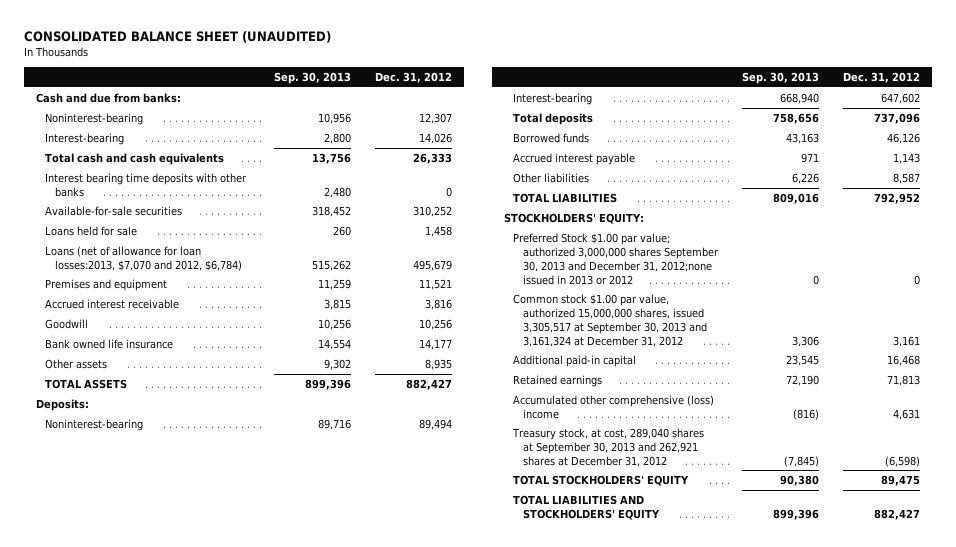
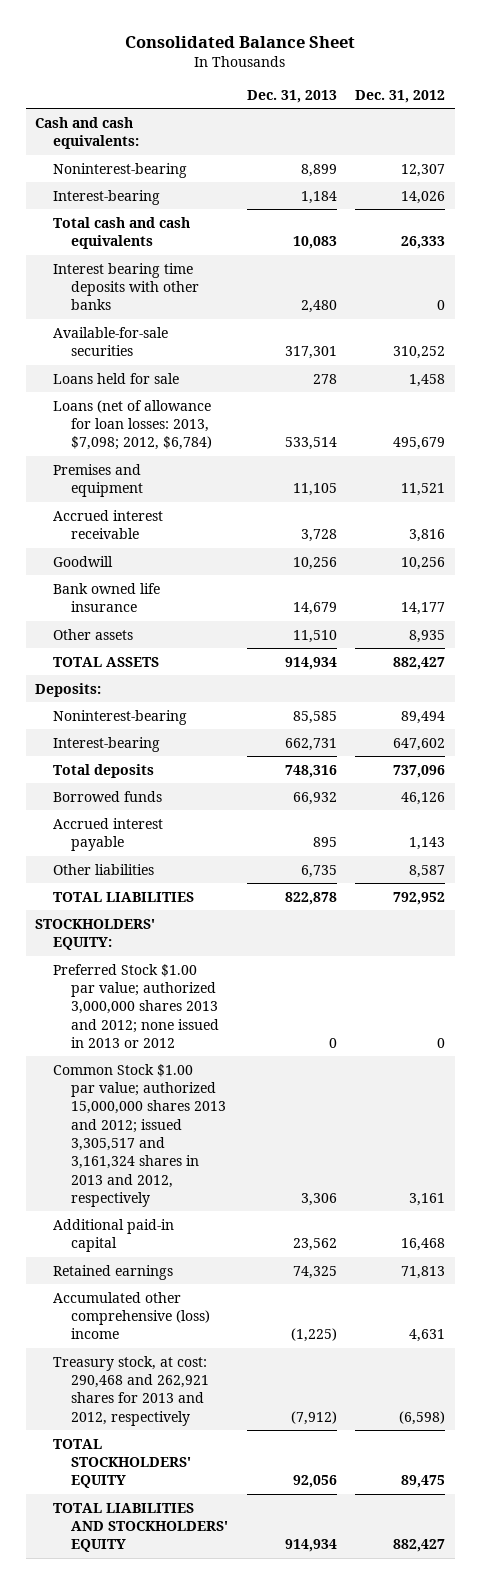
[23,31,331,44] CONSOLIDATED BALANCE SHEET (UNAUDITED) -> [125,35,356,48] Consolidated Balance Sheet
[273,72,351,85] Sep. 30, 2013 -> none
none -> [246,89,337,103] Dec. 31, 2013
[35,92,181,103] Cash and due from banks: -> [34,116,139,150] Cash and cash equivalents:
[45,245,242,271] Loans (net of allowance for loan losses:2013, $7,070 and 2012, $6,784) -> [52,399,213,451] Loans (net of allowance for loan losses: 2013, $7,098; 2012, $6,784)
[513,232,719,285] Preferred Stock $1.00 par value; authorized 3,000,000 shares September 30, 2013 and December 31, 2012;none issued in 2013 or 2012 -> [52,963,220,1048] Preferred Stock $1.00 par value; authorized 3,000,000 shares 2013 and 2012; none issued in 2013 or 2012
[513,293,707,347] Common stock $1.00 par value, authorized 15,000,000 shares, issued 3,305,517 at September 30, 2013 and 3,161,324 at December 31, 2012 -> [52,1063,227,1207] Common Stock $1.00 par value; authorized 15,000,000 shares 2013 and 2012; issued 3,305,517 and 3,161,324 shares in 2013 and 2012, respectively
[512,427,705,467] Treasury stock, at cost, 289,040 shares at September 30, 2013 and 262,921 shares at December 31, 2012 -> [52,1355,210,1426] Treasury stock, at cost: 290,468 and 262,921 shares for 2013 and 2012, respectively

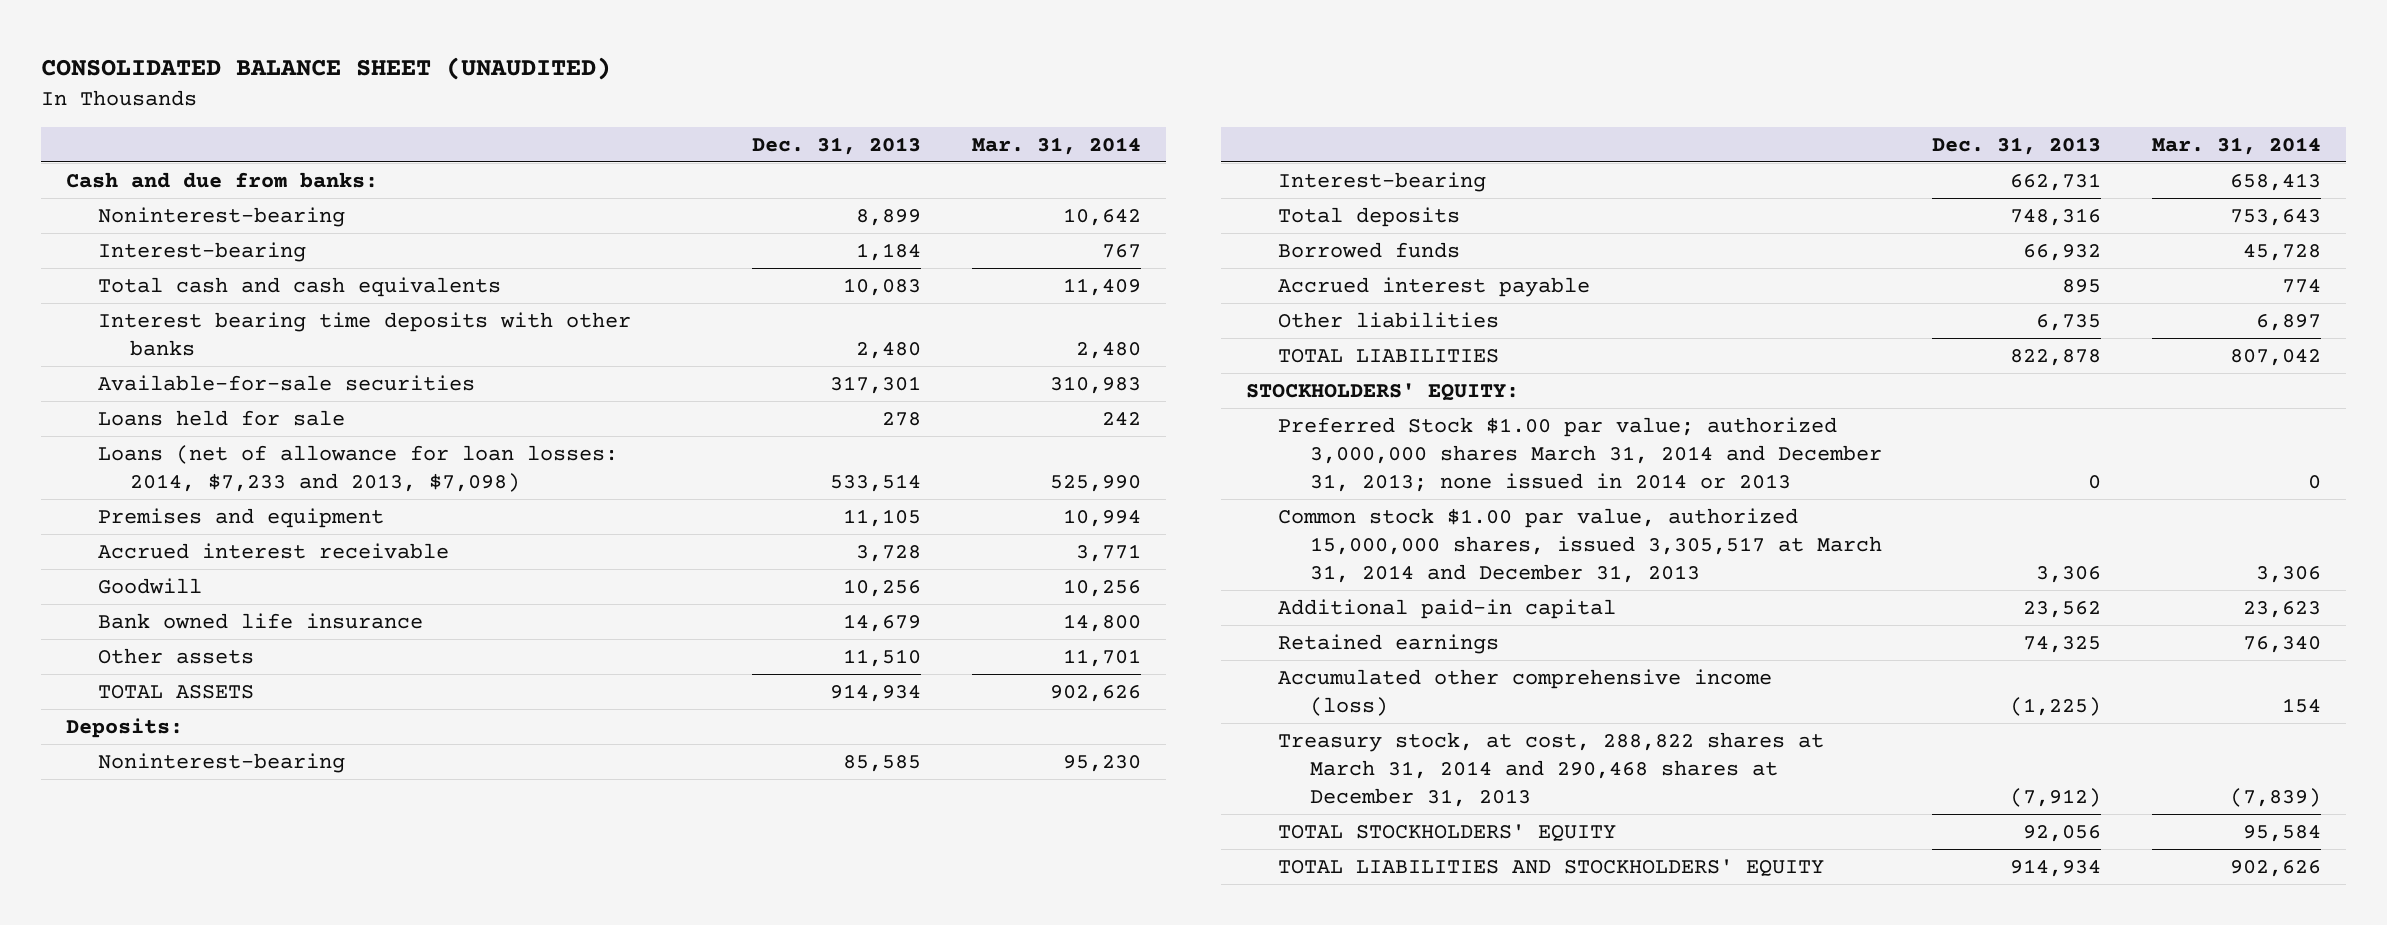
[125,35,356,48] Consolidated Balance Sheet -> [40,56,611,80] CONSOLIDATED BALANCE SHEET (UNAUDITED)
[355,89,446,103] Dec. 31, 2012 -> none
none -> [971,136,1141,155] Mar. 31, 2014
[34,116,139,150] Cash and cash equivalents: -> [65,171,378,188] Cash and due from banks:
[52,399,213,451] Loans (net of allowance for loan losses: 2013, $7,098; 2012, $6,784) -> [97,444,618,493] Loans (net of allowance for loan losses: 2014, $7,233 and 2013, $7,098)
[52,963,220,1048] Preferred Stock $1.00 par value; authorized 3,000,000 shares 2013 and 2012; none issued in 2013 or 2012 -> [1278,416,1882,493] Preferred Stock $1.00 par value; authorized 3,000,000 shares March 31, 2014 and December 31, 2013; none issued in 2014 or 2013
[52,1063,227,1207] Common Stock $1.00 par value; authorized 15,000,000 shares 2013 and 2012; issued 3,305,517 and 3,161,324 shares in 2013 and 2012, respectively -> [1278,507,1882,584] Common stock $1.00 par value, authorized 15,000,000 shares, issued 3,305,517 at March 31, 2014 and December 31, 2013
[52,1291,211,1340] Accumulated other comprehensive (loss) income -> [1278,668,1773,717] Accumulated other comprehensive income (loss)
[52,1355,210,1426] Treasury stock, at cost: 290,468 and 262,921 shares for 2013 and 2012, respectively -> [1278,731,1825,808] Treasury stock, at cost, 288,822 shares at March 31, 2014 and 290,468 shares at December 31, 2013

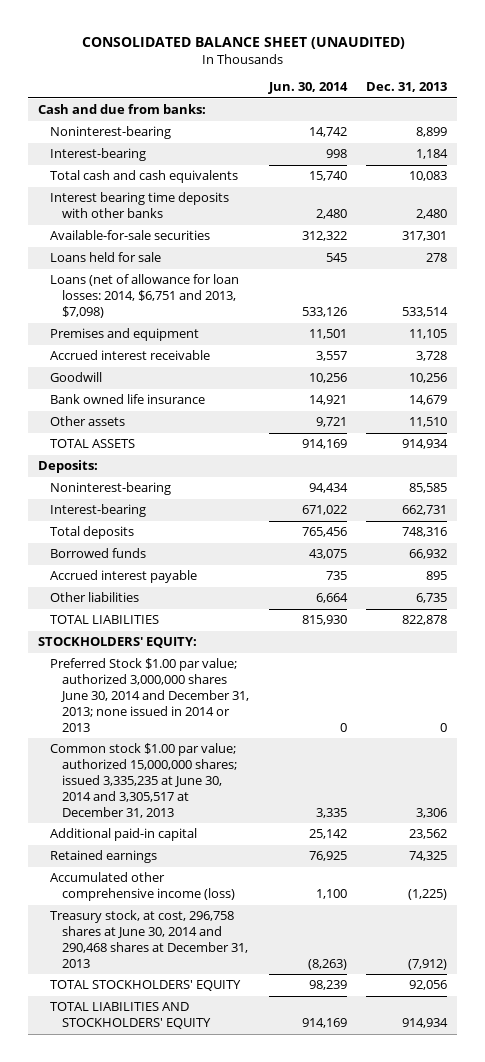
[971,136,1141,155] Mar. 31, 2014 -> none
none -> [267,82,348,95] Jun. 30, 2014
[97,444,618,493] Loans (net of allowance for loan losses: 2014, $7,233 and 2013, $7,098) -> [49,274,239,318] Loans (net of allowance for loan losses: 2014, $6,751 and 2013, $7,098)
[1278,416,1882,493] Preferred Stock $1.00 par value; authorized 3,000,000 shares March 31, 2014 and December 31, 2013; none issued in 2014 or 2013 -> [49,658,250,732] Preferred Stock $1.00 par value; authorized 3,000,000 shares June 30, 2014 and December 31, 2013; none issued in 2014 or 2013
[1278,507,1882,584] Common stock $1.00 par value, authorized 15,000,000 shares, issued 3,305,517 at March 31, 2014 and December 31, 2013 -> [49,743,238,818] Common stock $1.00 par value; authorized 15,000,000 shares; issued 3,335,235 at June 30, 2014 and 3,305,517 at December 31, 2013
[1278,731,1825,808] Treasury stock, at cost, 288,822 shares at March 31, 2014 and 290,468 shares at December 31, 2013 -> [49,910,249,968] Treasury stock, at cost, 296,758 shares at June 30, 2014 and 290,468 shares at December 31, 2013

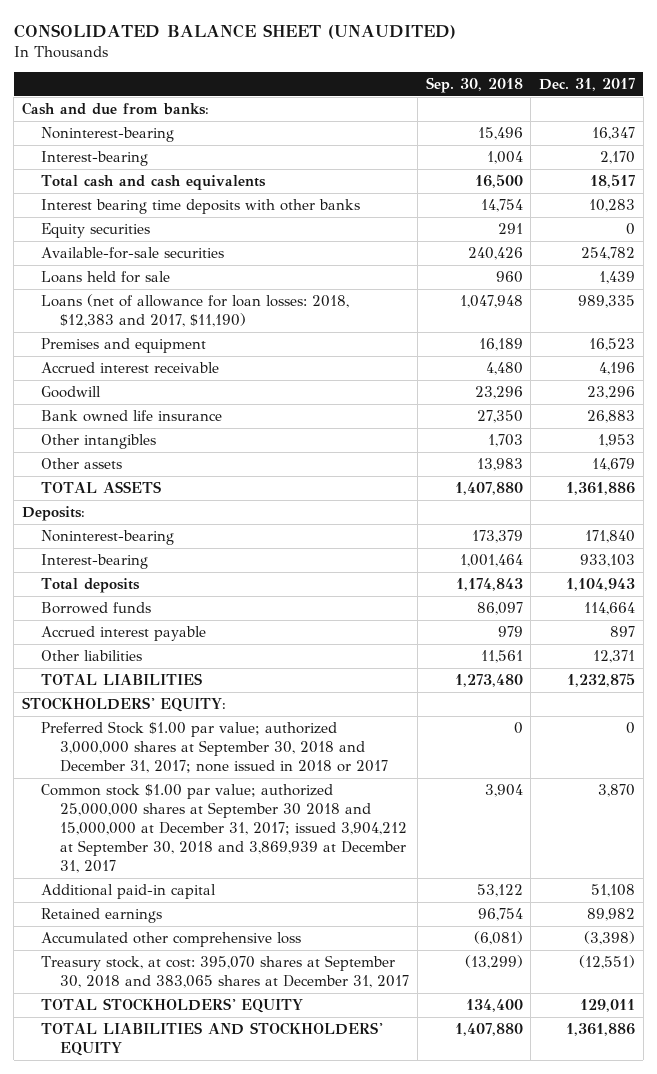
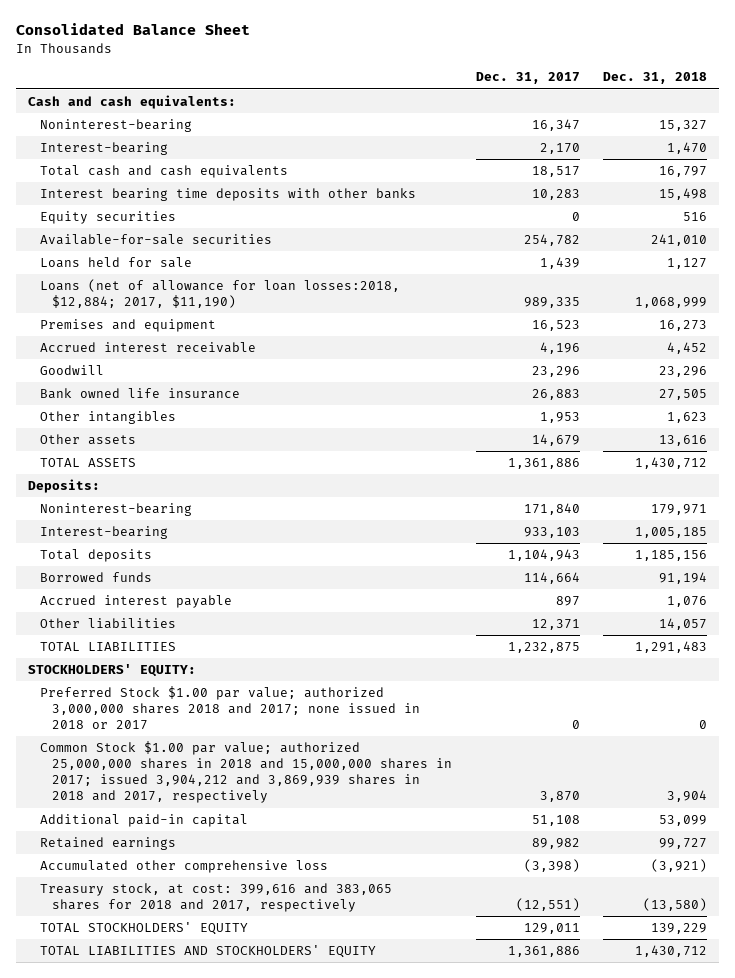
[13,23,456,39] CONSOLIDATED BALANCE SHEET (UNAUDITED) -> [15,23,250,36] Consolidated Balance Sheet
[425,76,523,93] Sep. 30, 2018 -> none
none -> [603,72,708,85] Dec. 31, 2018
[21,102,209,116] Cash and due from banks: -> [27,95,236,110] Cash and cash equivalents:
[41,294,350,328] Loans (net of allowance for loan losses: 2018, $12,383 and 2017, $11,190) -> [39,279,400,309] Loans (net of allowance for loan losses:2018, $12,884; 2017, $11,190)
[41,721,389,774] Preferred Stock $1.00 par value; authorized 3,000,000 shares at September 30, 2018 and December 31, 2017; none issued in 2018 or 2017 -> [39,686,420,731] Preferred Stock $1.00 par value; authorized 3,000,000 shares 2018 and 2017; none issued in 2018 or 2017
[41,784,408,874] Common stock $1.00 par value; authorized 25,000,000 shares at September 30 2018 and 15,000,000 at December 31, 2017; issued 3,904,212 at September 30, 2018 and 3,869,939 at December 31, 2017 -> [39,741,452,804] Common Stock $1.00 par value; authorized 25,000,000 shares in 2018 and 15,000,000 shares in 2017; issued 3,904,212 and 3,869,939 shares in 2018 and 2017, respectively
[41,955,410,989] Treasury stock, at cost: 395,070 shares at September 30, 2018 and 383,065 shares at December 31, 2017 -> [39,883,392,913] Treasury stock, at cost: 399,616 and 383,065 shares for 2018 and 2017, respectively

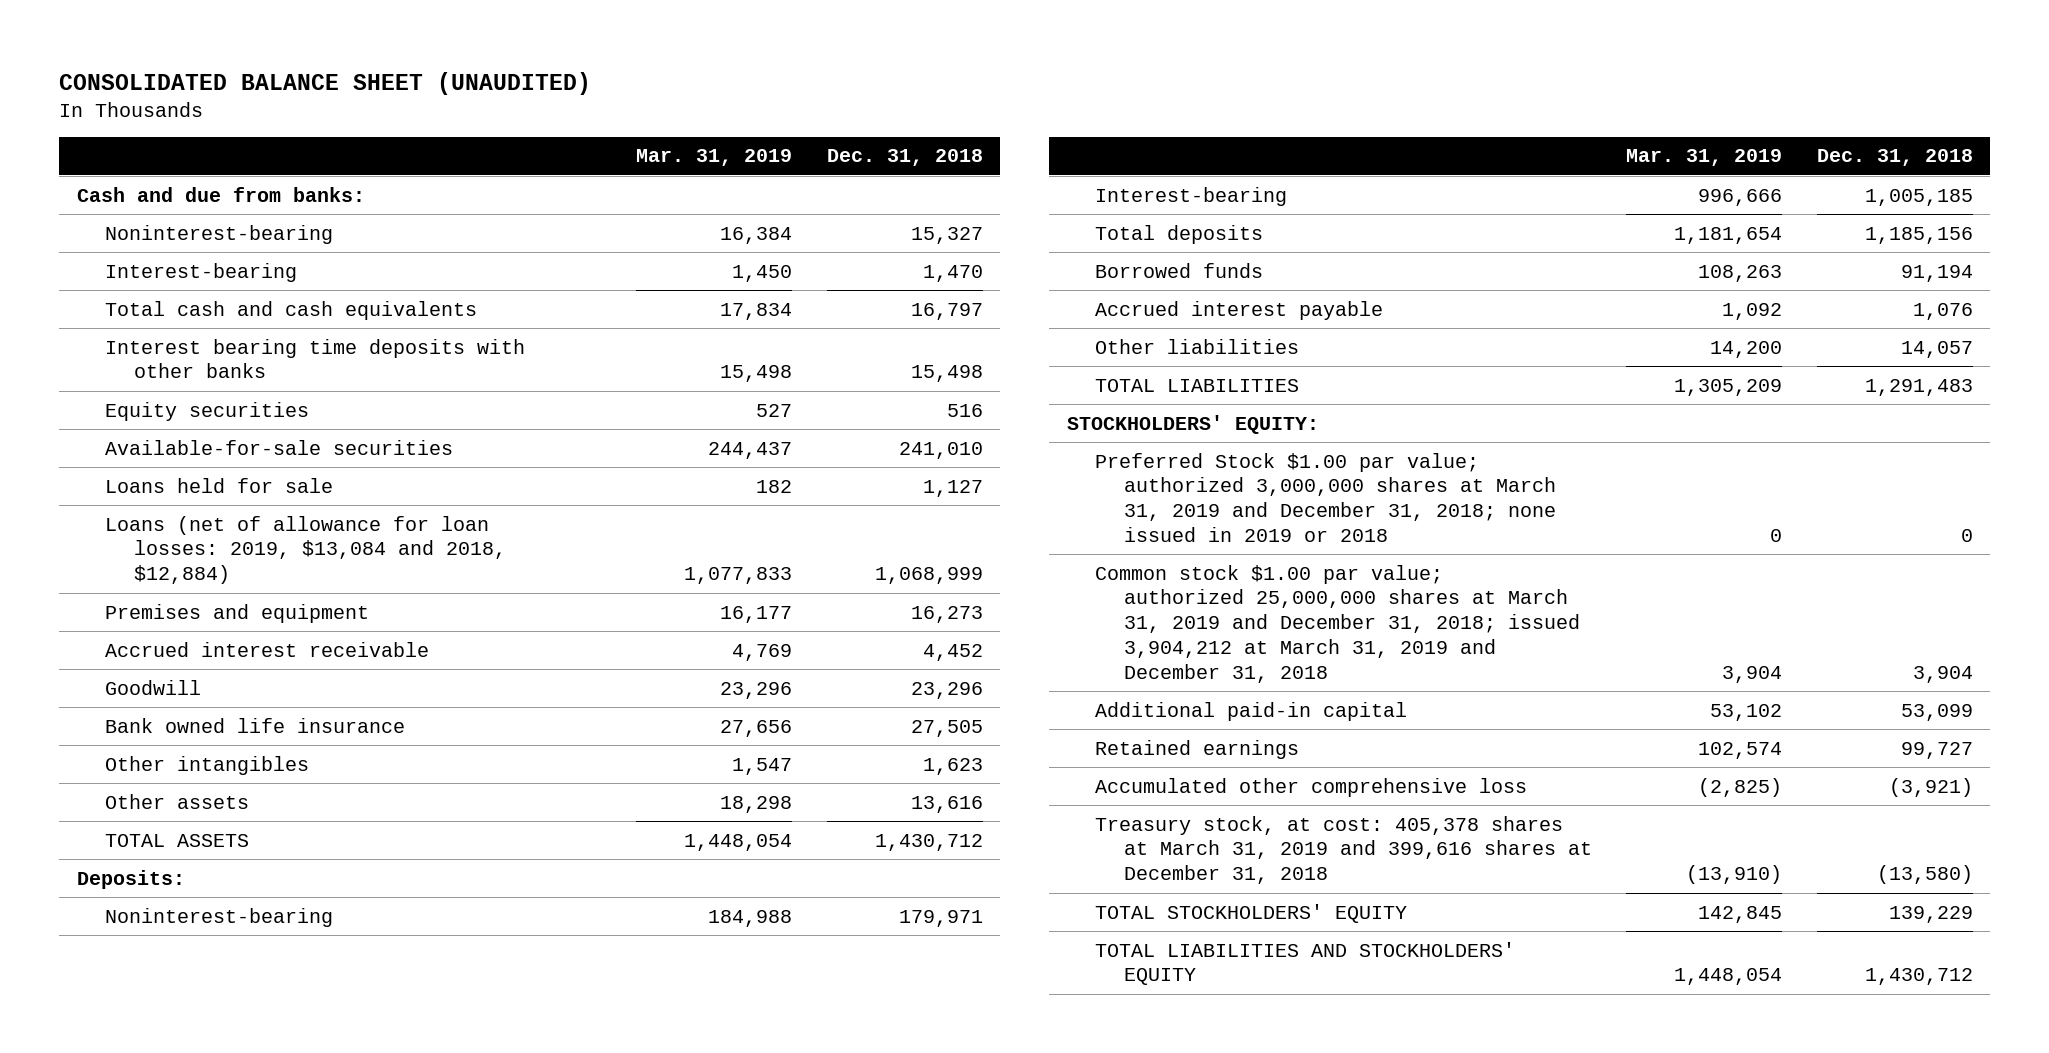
[15,23,250,36] Consolidated Balance Sheet -> [59,72,592,96] CONSOLIDATED BALANCE SHEET (UNAUDITED)
[475,72,580,85] Dec. 31, 2017 -> none
none -> [636,149,793,167] Mar. 31, 2019
[27,95,236,110] Cash and cash equivalents: -> [76,186,365,202] Cash and due from banks:
[39,279,400,309] Loans (net of allowance for loan losses:2018, $12,884; 2017, $11,190) -> [105,515,506,585] Loans (net of allowance for loan losses: 2019, $13,084 and 2018, $12,884)
[39,686,420,731] Preferred Stock $1.00 par value; authorized 3,000,000 shares 2018 and 2017; none issued in 2018 or 2017 -> [1095,452,1556,543] Preferred Stock $1.00 par value; authorized 3,000,000 shares at March 31, 2019 and December 31, 2018; none issued in 2019 or 2018
[39,741,452,804] Common Stock $1.00 par value; authorized 25,000,000 shares in 2018 and 15,000,000 shares in 2017; issued 3,904,212 and 3,869,939 shares in 2018 and 2017, respectively -> [1095,564,1580,683] Common stock $1.00 par value; authorized 25,000,000 shares at March 31, 2019 and December 31, 2018; issued 3,904,212 at March 31, 2019 and December 31, 2018
[39,883,392,913] Treasury stock, at cost: 399,616 and 383,065 shares for 2018 and 2017, respectively -> [1095,815,1592,885] Treasury stock, at cost: 405,378 shares at March 31, 2019 and 399,616 shares at December 31, 2018

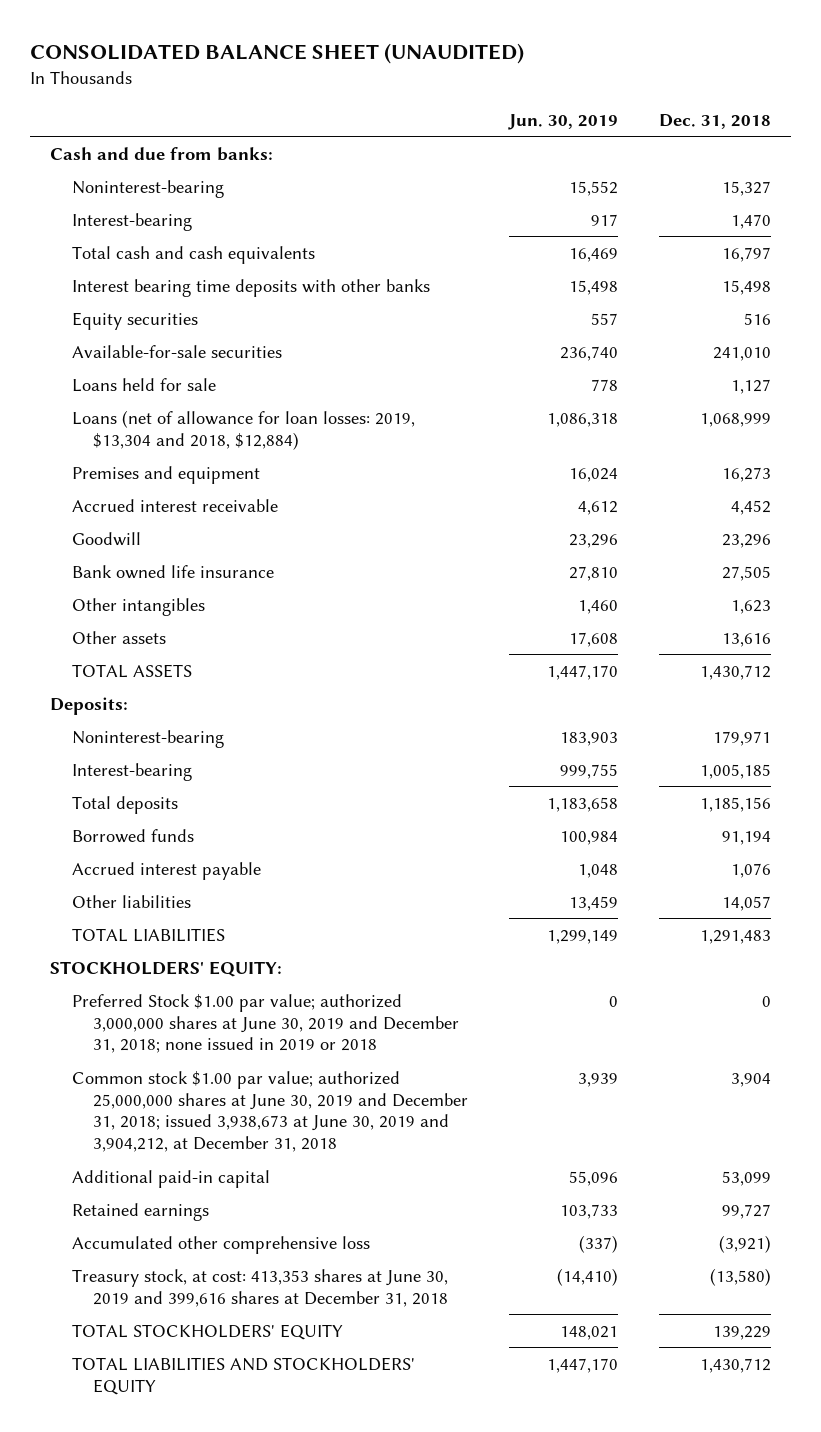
[636,149,793,167] Mar. 31, 2019 -> none
none -> [507,113,618,130] Jun. 30, 2019
[105,515,506,585] Loans (net of allowance for loan losses: 2019, $13,084 and 2018, $12,884) -> [71,409,415,450] Loans (net of allowance for loan losses: 2019, $13,304 and 2018, $12,884)
[1095,452,1556,543] Preferred Stock $1.00 par value; authorized 3,000,000 shares at March 31, 2019 and December 31, 2018; none issued in 2019 or 2018 -> [71,993,459,1054] Preferred Stock $1.00 par value; authorized 3,000,000 shares at June 30, 2019 and December 31, 2018; none issued in 2019 or 2018
[1095,564,1580,683] Common stock $1.00 par value; authorized 25,000,000 shares at March 31, 2019 and December 31, 2018; issued 3,904,212 at March 31, 2019 and December 31, 2018 -> [71,1070,468,1153] Common stock $1.00 par value; authorized 25,000,000 shares at June 30, 2019 and December 31, 2018; issued 3,938,673 at June 30, 2019 and 3,904,212, at December 31, 2018
[1095,815,1592,885] Treasury stock, at cost: 405,378 shares at March 31, 2019 and 399,616 shares at December 31, 2018 -> [71,1268,448,1307] Treasury stock, at cost: 413,353 shares at June 30, 2019 and 399,616 shares at December 31, 2018

